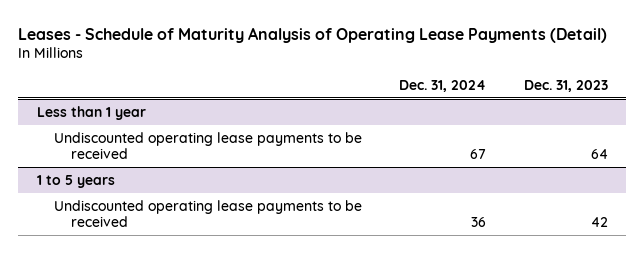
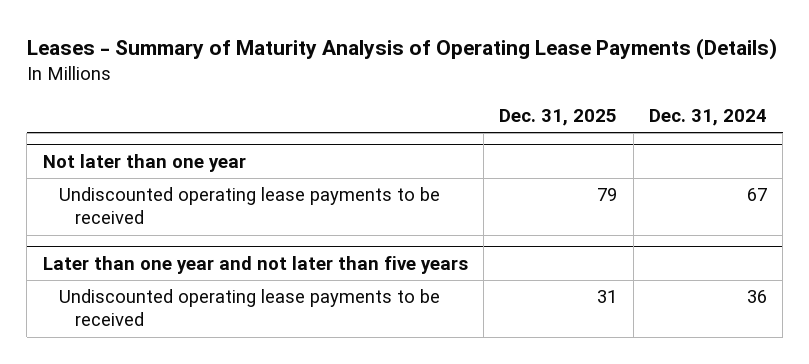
[18,26,608,43] Leases - Schedule of Maturity Analysis of Operating Lease Payments (Detail) -> [26,38,777,61] Leases - Summary of Maturity Analysis of Operating Lease Payments (Details)
[523,80,608,93] Dec. 31, 2023 -> none
none -> [499,109,618,127] Dec. 31, 2025
[36,105,146,120] Less than 1 year -> [42,153,246,172] Not later than one year
[36,174,115,188] 1 to 5 years -> [42,255,468,274] Later than one year and not later than five years

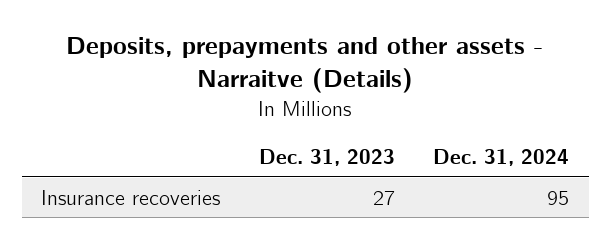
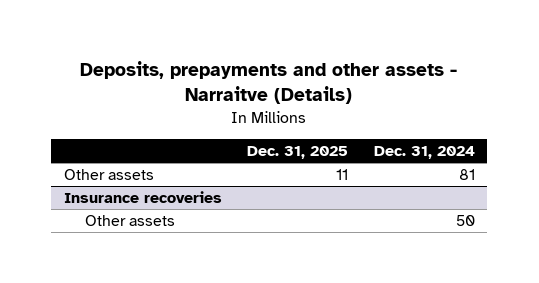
[258,149,395,167] Dec. 31, 2023 -> none
none -> [247,146,349,160] Dec. 31, 2025
[40,190,220,206] Insurance recoveries -> none
none -> [63,169,154,181] Other assets
none -> [63,191,222,204] Insurance recoveries
none -> [84,215,175,227] Other assets

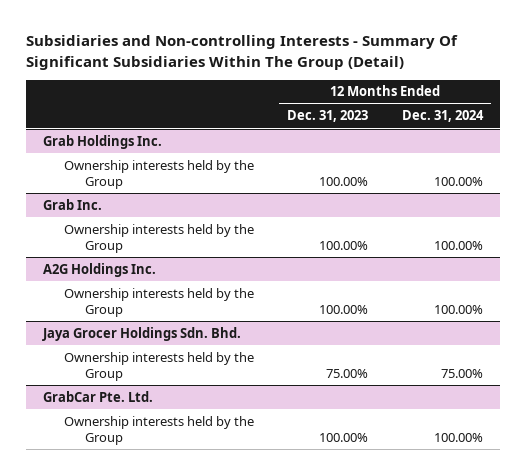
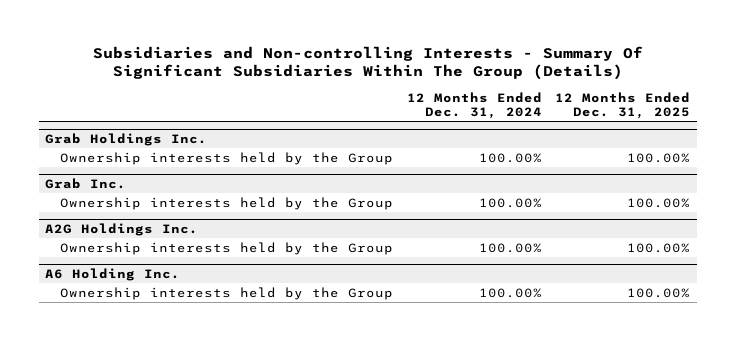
[26,35,459,70] Subsidiaries and Non-controlling Interests - Summary Of Significant Subsidiaries Within The Group (Detail) -> [92,45,643,81] Subsidiaries and Non-controlling Interests - Summary Of Significant Subsidiaries Within The Group (Details)
[287,110,369,123] Dec. 31, 2023 -> none
none -> [555,92,691,120] 12 Months Ended Dec. 31, 2025
[42,326,242,341] Jaya Grocer Holdings Sdn. Bhd. -> none
[63,351,254,381] Ownership interests held by the Group -> none
[43,390,154,402] GrabCar Pte. Ltd. -> none
none -> [45,267,181,281] A6 Holding Inc.

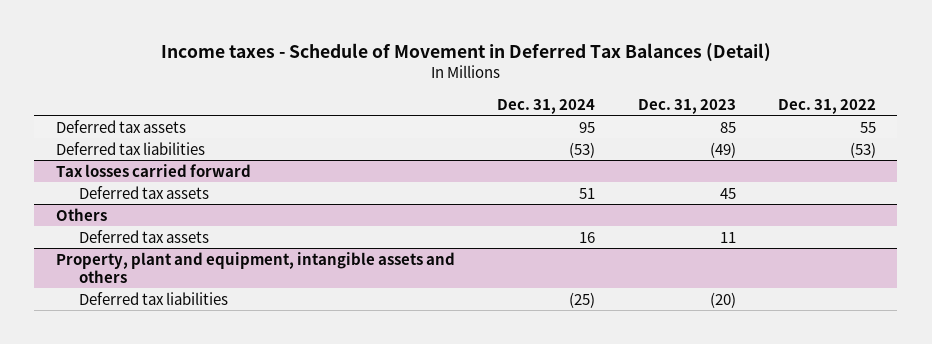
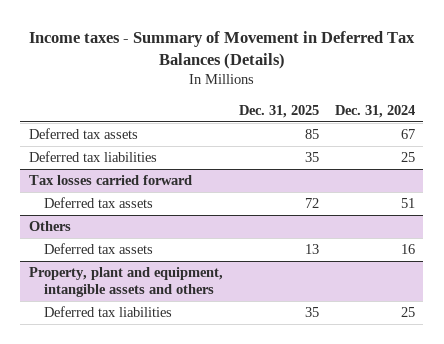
[160,42,771,62] Income taxes - Schedule of Movement in Deferred Tax Balances (Detail) -> [28,30,415,69] Income taxes - Summary of Movement in Deferred Tax Balances (Details)
[637,98,736,114] Dec. 31, 2023 -> none
[778,98,877,114] Dec. 31, 2022 -> none
none -> [238,104,319,118] Dec. 31, 2025
[579,121,596,133] 95 -> [401,129,416,140] 67
[569,141,596,158] (53) -> [401,152,416,163] 25
[569,291,596,308] (25) -> [401,307,416,318] 25

